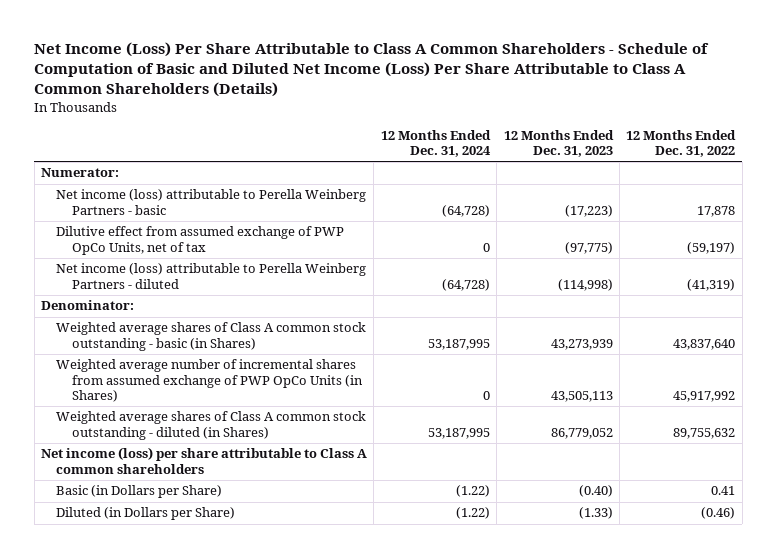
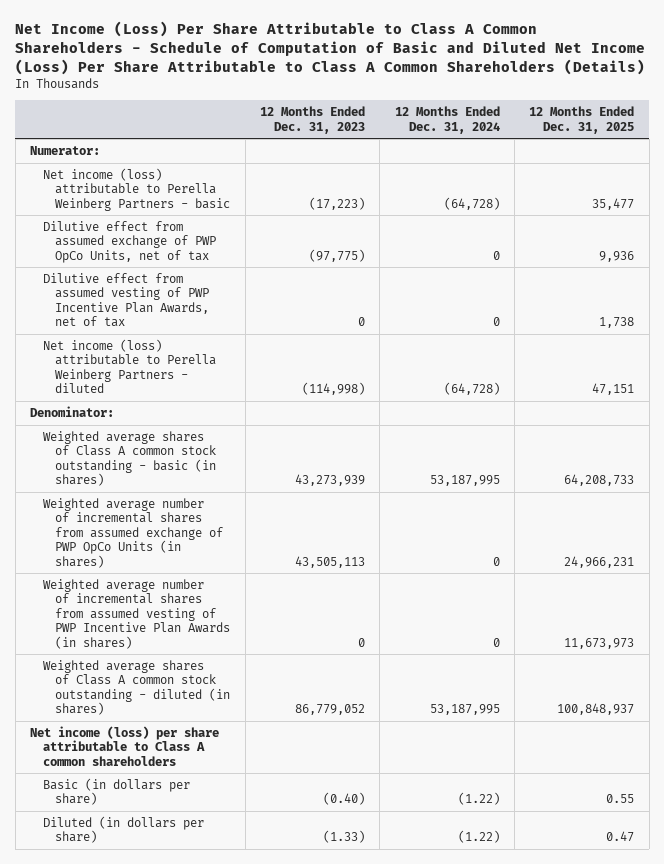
[626,129,737,158] 12 Months Ended Dec. 31, 2022 -> none
none -> [529,106,635,134] 12 Months Ended Dec. 31, 2025
none -> [42,273,210,328] Dilutive effect from assumed vesting of PWP Incentive Plan Awards, net of tax
[56,322,367,351] Weighted average shares of Class A common stock outstanding - basic (in Shares) -> [42,431,217,487] Weighted average shares of Class A common stock outstanding - basic (in shares)
[56,359,363,403] Weighted average number of incremental shares from assumed exchange of PWP OpCo Units (in Shares) -> [42,498,224,568] Weighted average number of incremental shares from assumed exchange of PWP OpCo Units (in shares)
none -> [42,579,231,649] Weighted average number of incremental shares from assumed vesting of PWP Incentive Plan Awards (in shares)
[56,411,367,440] Weighted average shares of Class A common stock outstanding - diluted (in Shares) -> [42,660,231,716] Weighted average shares of Class A common stock outstanding - diluted (in shares)
[56,485,223,499] Basic (in Dollars per Share) -> [42,778,190,806] Basic (in dollars per share)
[56,507,236,521] Diluted (in Dollars per Share) -> [42,816,204,844] Diluted (in dollars per share)

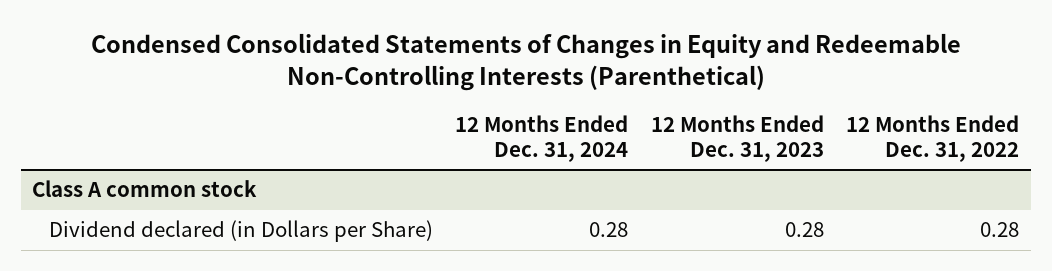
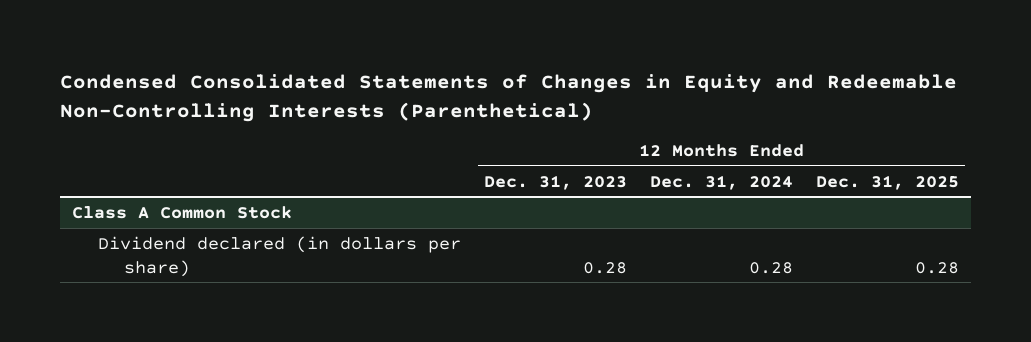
[846,115,1020,162] 12 Months Ended Dec. 31, 2022 -> none
none -> [816,174,960,190] Dec. 31, 2025
[32,180,258,198] Class A common stock -> [71,205,292,219] Class A Common Stock
[48,220,433,243] Dividend declared (in Dollars per Share) -> [97,235,461,277] Dividend declared (in dollars per share)

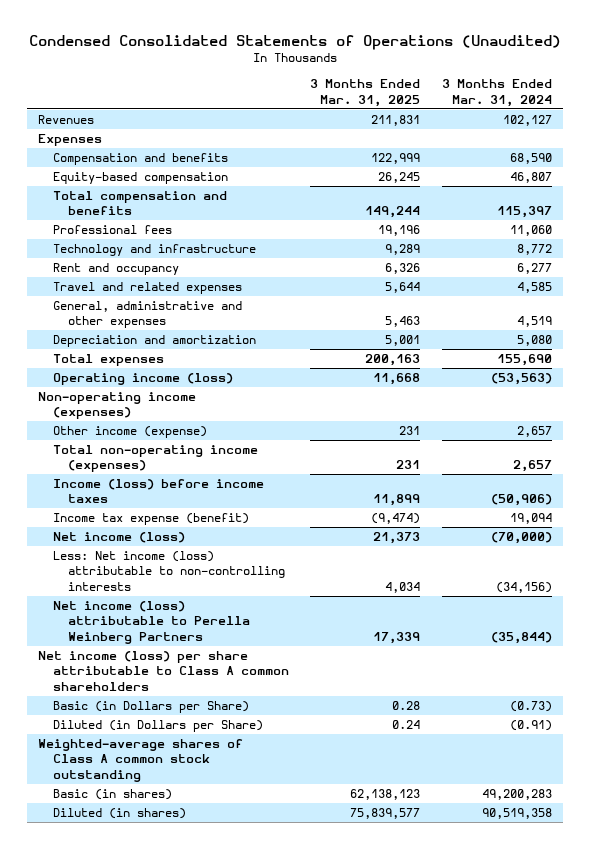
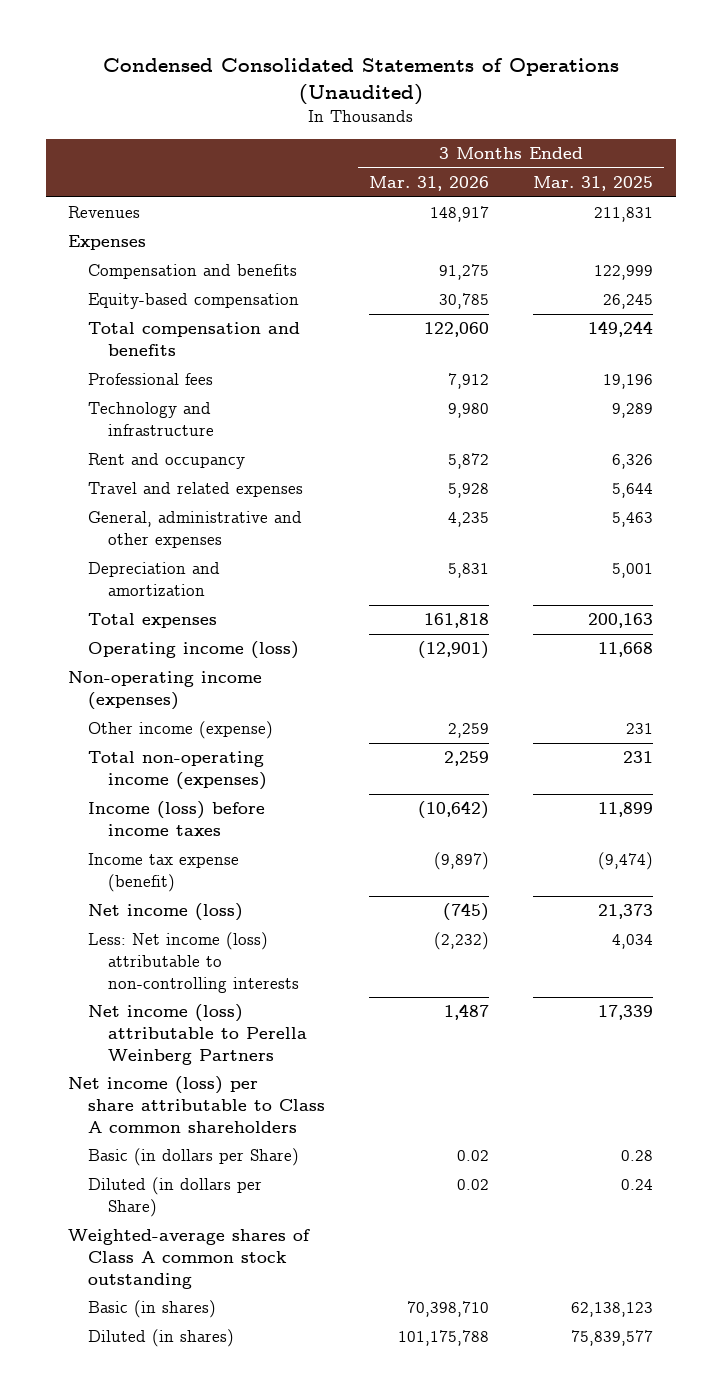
[441,79,552,107] 3 Months Ended Mar. 31, 2024 -> none
none -> [369,176,490,192] Mar. 31, 2026
[52,701,249,714] Basic (in Dollars per Share) -> [87,1148,299,1167] Basic (in dollars per Share)
[52,720,263,733] Diluted (in Dollars per Share) -> [87,1177,262,1218] Diluted (in dollars per Share)

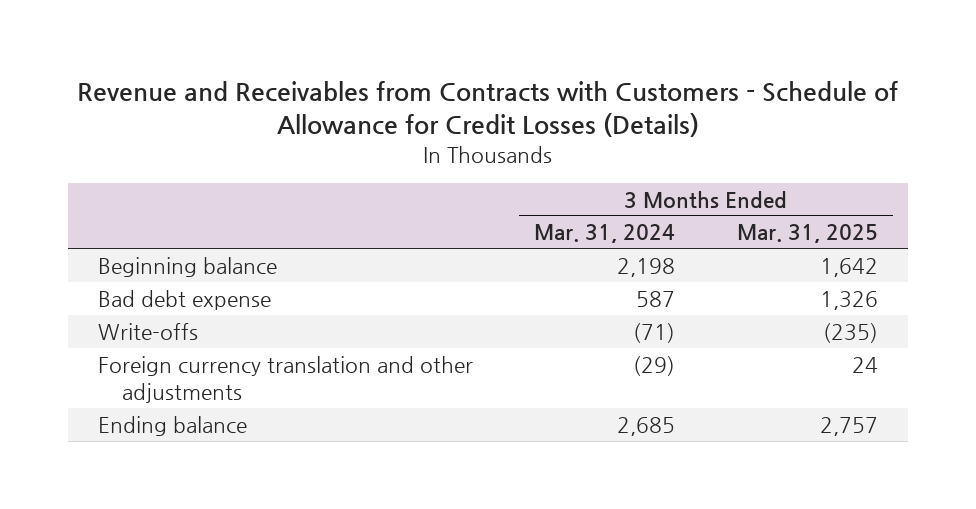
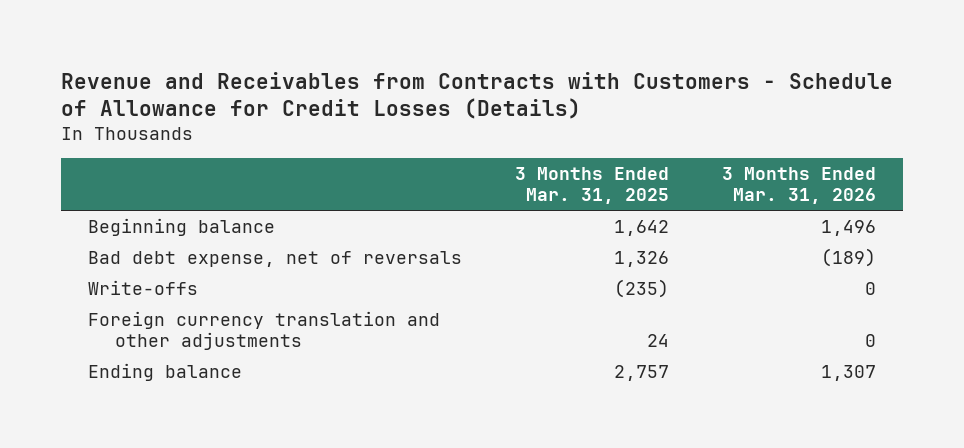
[534,224,676,244] Mar. 31, 2024 -> none
none -> [722,167,877,205] 3 Months Ended Mar. 31, 2026
[98,289,272,310] Bad debt expense -> [87,251,462,268] Bad debt expense, net of reversals

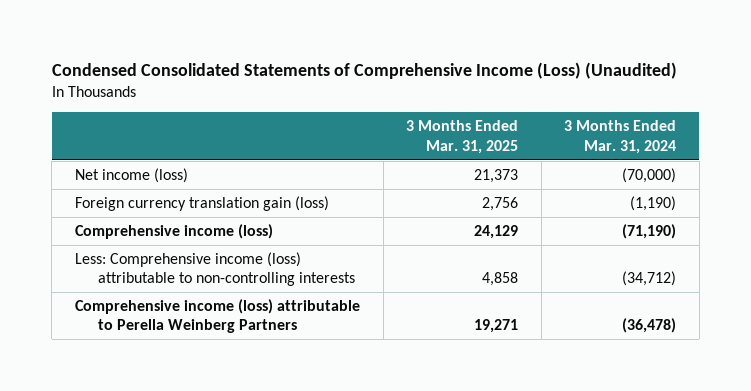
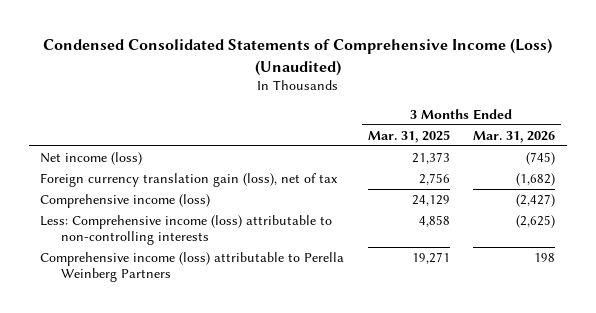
[564,120,677,154] 3 Months Ended Mar. 31, 2024 -> none
none -> [473,130,556,143] Mar. 31, 2026
[74,195,329,211] Foreign currency translation gain (loss) -> [40,172,339,187] Foreign currency translation gain (loss), net of tax

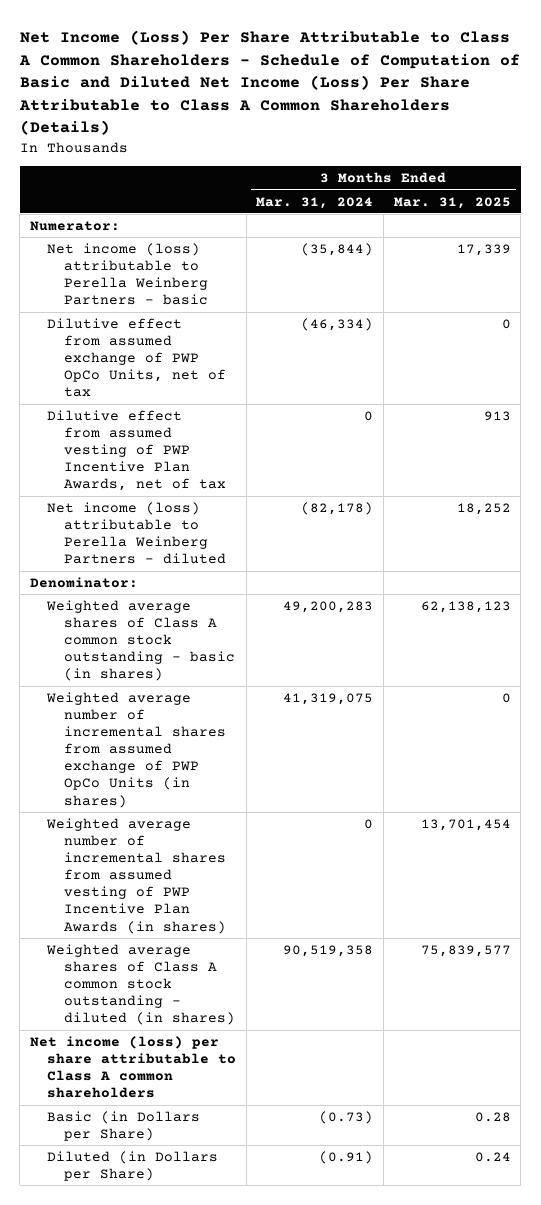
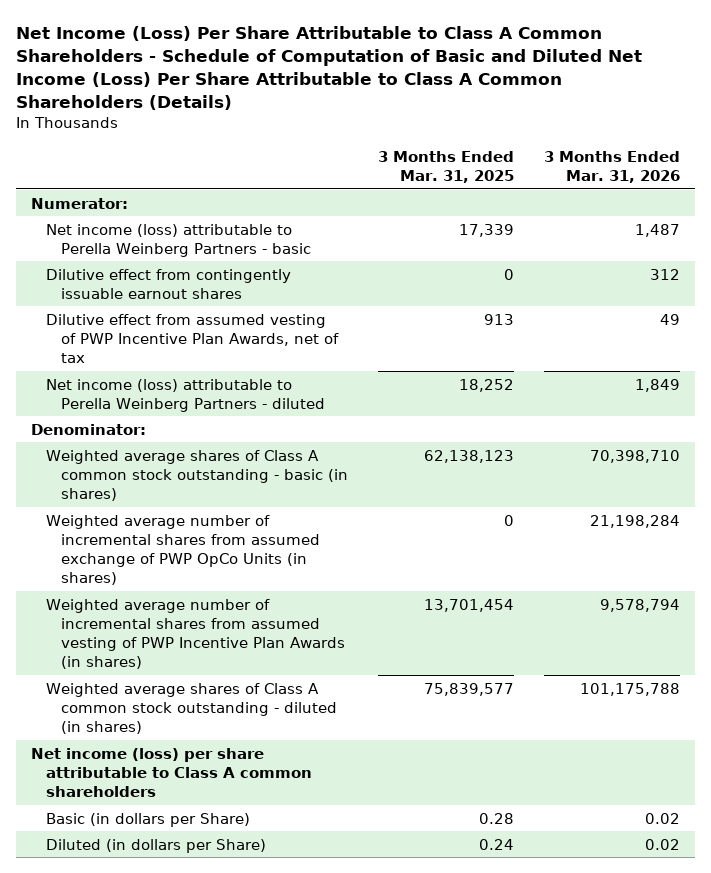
[256,196,374,209] Mar. 31, 2024 -> none
none -> [543,150,680,184] 3 Months Ended Mar. 31, 2026
[47,317,227,398] Dilutive effect from assumed exchange of PWP OpCo Units, net of tax -> none
none -> [46,268,292,299] Dilutive effect from contingently issuable earnout shares
[47,1110,201,1141] Basic (in Dollars per Share) -> [46,812,251,827] Basic (in dollars per Share)
[47,1150,219,1181] Diluted (in Dollars per Share) -> [46,838,267,853] Diluted (in dollars per Share)

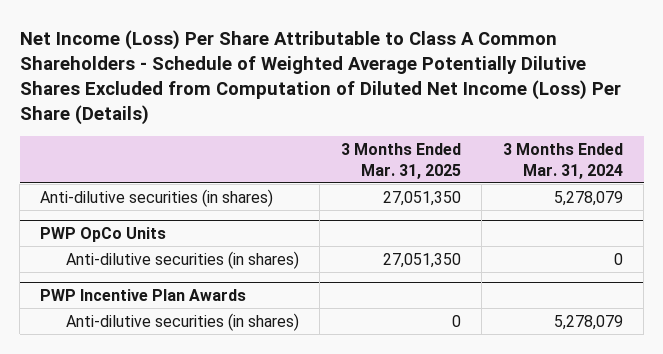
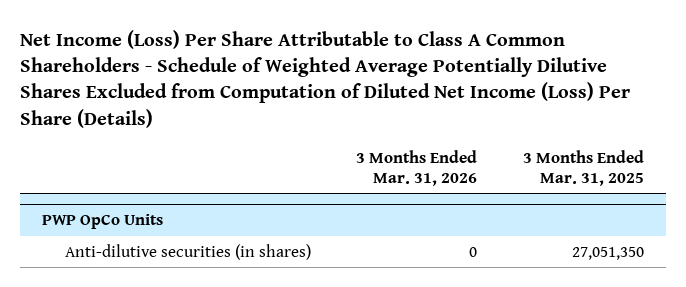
[502,142,623,179] 3 Months Ended Mar. 31, 2024 -> none
none -> [356,149,478,186] 3 Months Ended Mar. 31, 2026
[40,188,274,207] Anti-dilutive securities (in shares) -> none
[40,288,247,301] PWP Incentive Plan Awards -> none
[66,312,300,331] Anti-dilutive securities (in shares) -> none

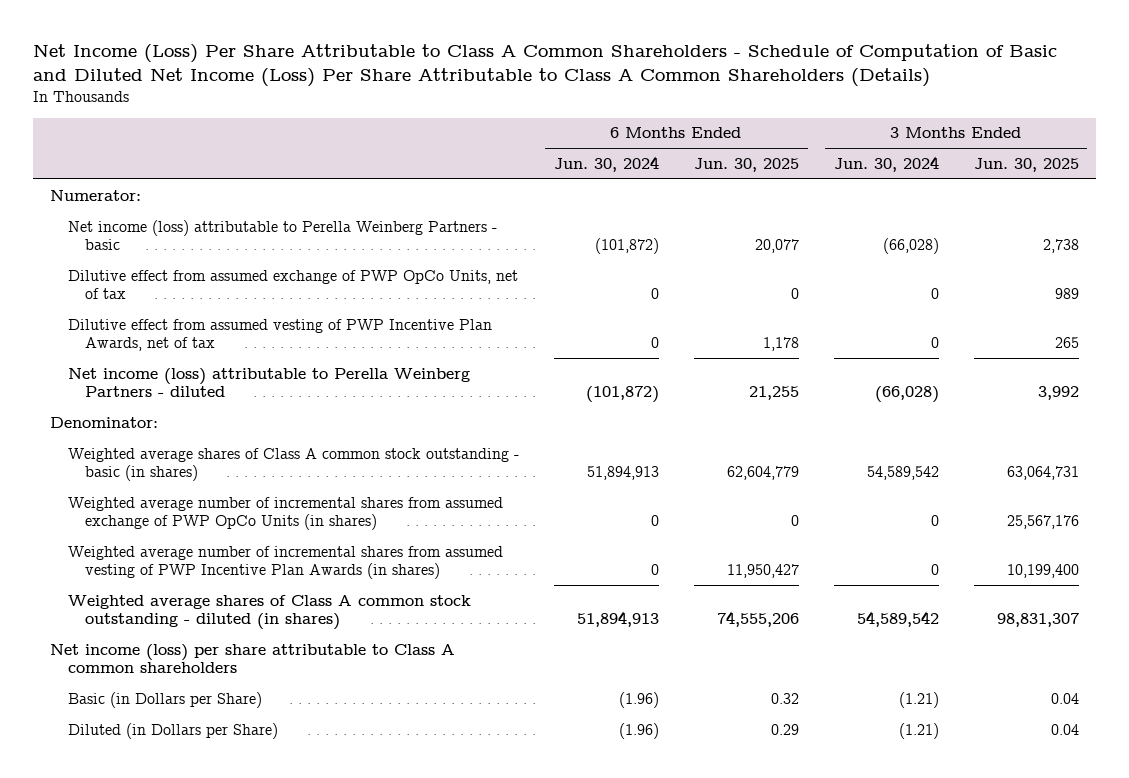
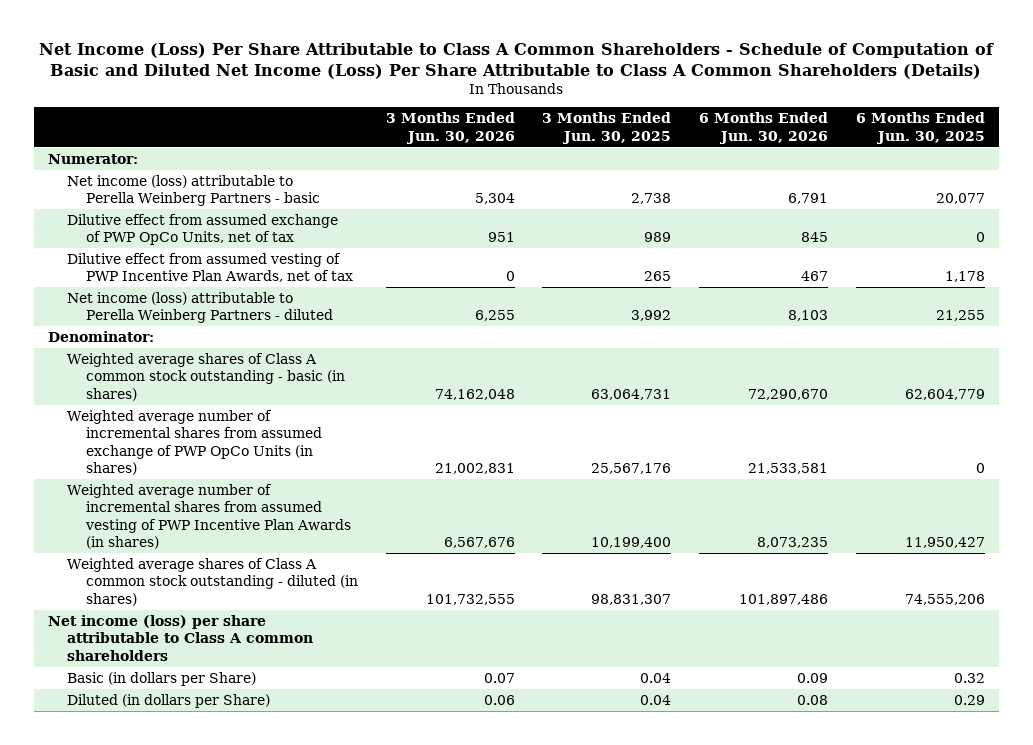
[553,155,659,172] Jun. 30, 2024 -> none
[833,155,939,172] Jun. 30, 2024 -> none
none -> [385,112,515,144] 3 Months Ended Jun. 30, 2026
none -> [698,112,828,144] 6 Months Ended Jun. 30, 2026
[67,691,262,708] Basic (in Dollars per Share) -> [67,671,257,686] Basic (in dollars per Share)
[67,722,278,739] Diluted (in Dollars per Share) -> [67,693,271,708] Diluted (in dollars per Share)

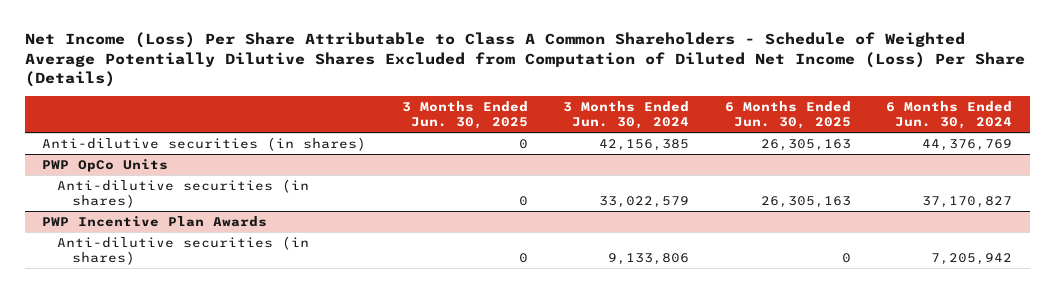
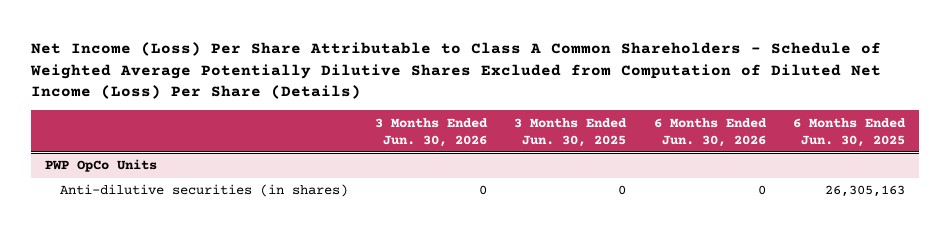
[563,100,690,130] 3 Months Ended Jun. 30, 2024 -> none
[885,100,1012,130] 6 Months Ended Jun. 30, 2024 -> none
none -> [375,117,489,147] 3 Months Ended Jun. 30, 2026
none -> [653,117,767,147] 6 Months Ended Jun. 30, 2026
[42,136,367,151] Anti-dilutive securities (in shares) -> none
[42,215,268,227] PWP Incentive Plan Awards -> none
[57,235,310,266] Anti-dilutive securities (in shares) -> none

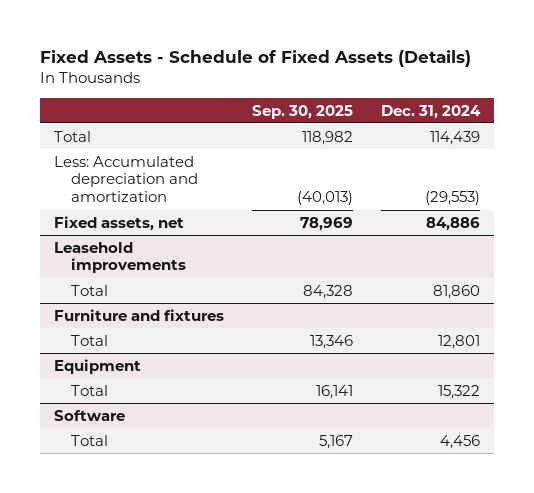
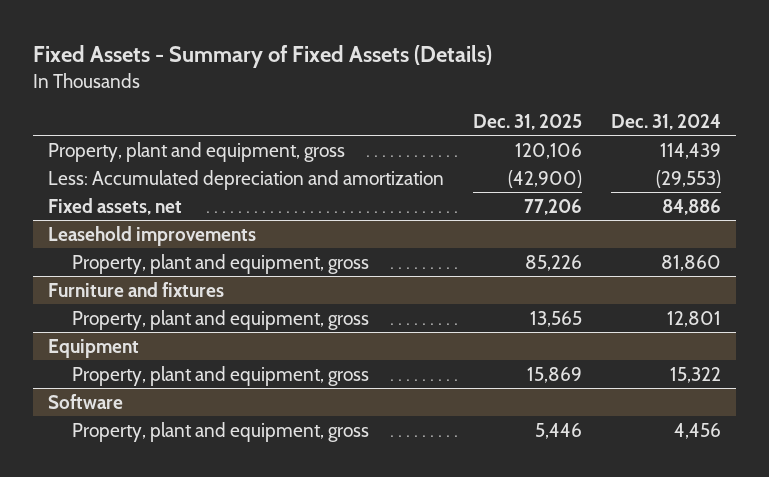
[39,50,471,68] Fixed Assets - Schedule of Fixed Assets (Details) -> [32,45,492,69] Fixed Assets - Summary of Fixed Assets (Details)
[251,104,353,119] Sep. 30, 2025 -> none
none -> [473,113,583,130] Dec. 31, 2025
[53,130,91,142] Total -> [47,141,345,162] Property, plant and equipment, gross
[71,284,109,296] Total -> [72,253,370,274] Property, plant and equipment, gross
[71,334,109,346] Total -> [72,309,370,330] Property, plant and equipment, gross
[71,384,109,396] Total -> [72,365,370,386] Property, plant and equipment, gross
[71,434,109,446] Total -> [72,421,370,442] Property, plant and equipment, gross

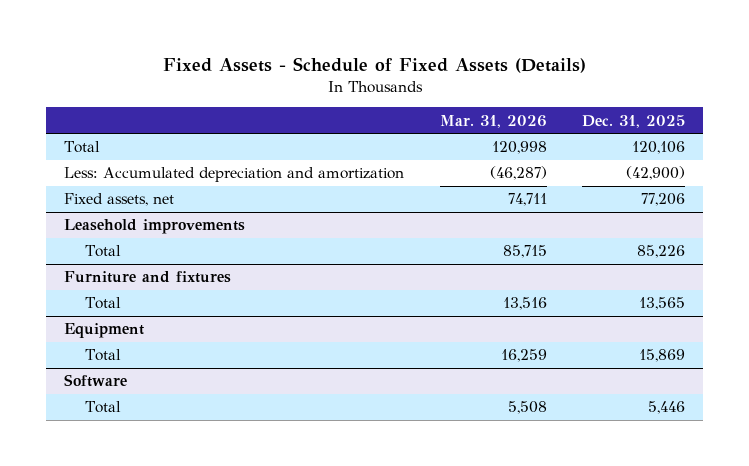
[32,45,492,69] Fixed Assets - Summary of Fixed Assets (Details) -> [162,56,586,73] Fixed Assets - Schedule of Fixed Assets (Details)
[611,113,722,130] Dec. 31, 2024 -> none
none -> [439,114,547,128] Mar. 31, 2026
[47,141,345,162] Property, plant and equipment, gross -> [64,141,101,154] Total
[72,253,370,274] Property, plant and equipment, gross -> [85,245,122,258] Total
[72,309,370,330] Property, plant and equipment, gross -> [85,297,122,310] Total
[72,365,370,386] Property, plant and equipment, gross -> [85,349,122,362] Total
[72,421,370,442] Property, plant and equipment, gross -> [85,401,122,414] Total

